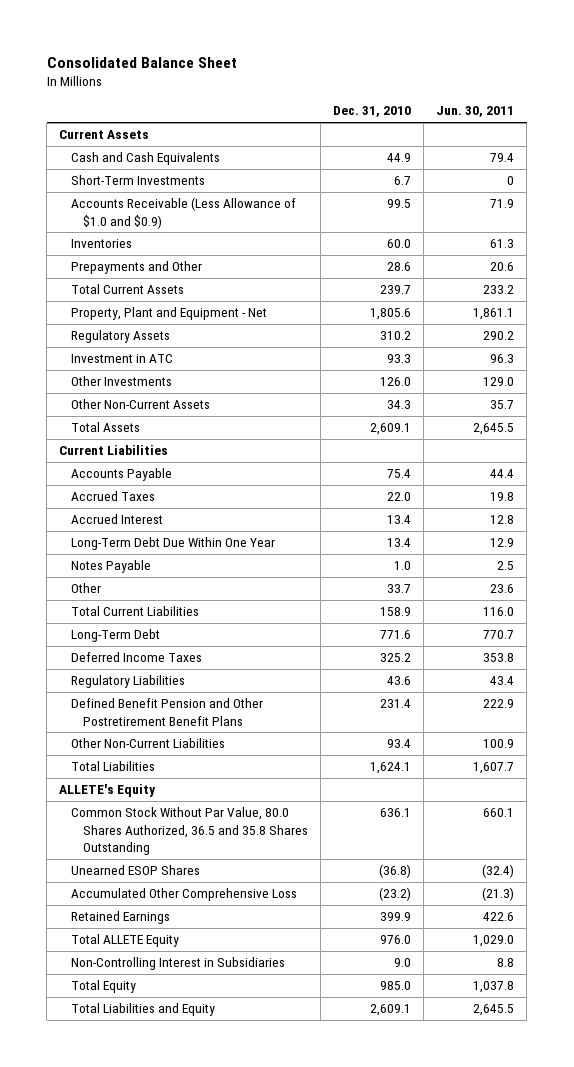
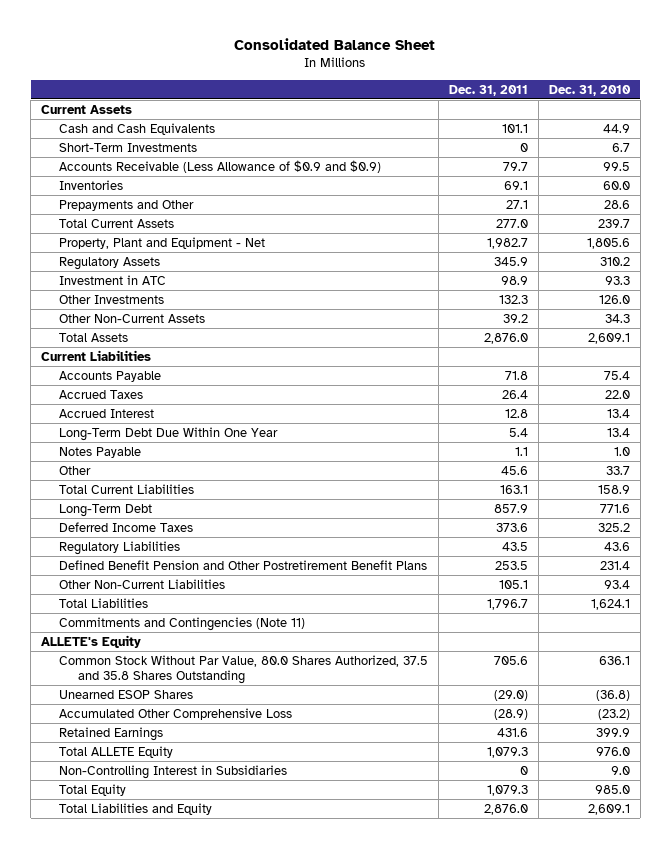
[436,106,515,118] Jun. 30, 2011 -> none
none -> [448,84,528,96] Dec. 31, 2011
[70,197,296,229] Accounts Receivable (Less Allowance of $1.0 and $0.9) -> [59,159,382,173] Accounts Receivable (Less Allowance of $0.9 and $0.9)
none -> [59,616,306,631] Commitments and Contingencies (Note 11)
[70,807,308,855] Common Stock Without Par Value, 80.0 Shares Authorized, 36.5 and 35.8 Shares Outstanding -> [59,654,429,685] Common Stock Without Par Value, 80.0 Shares Authorized, 37.5 and 35.8 Shares Outstanding

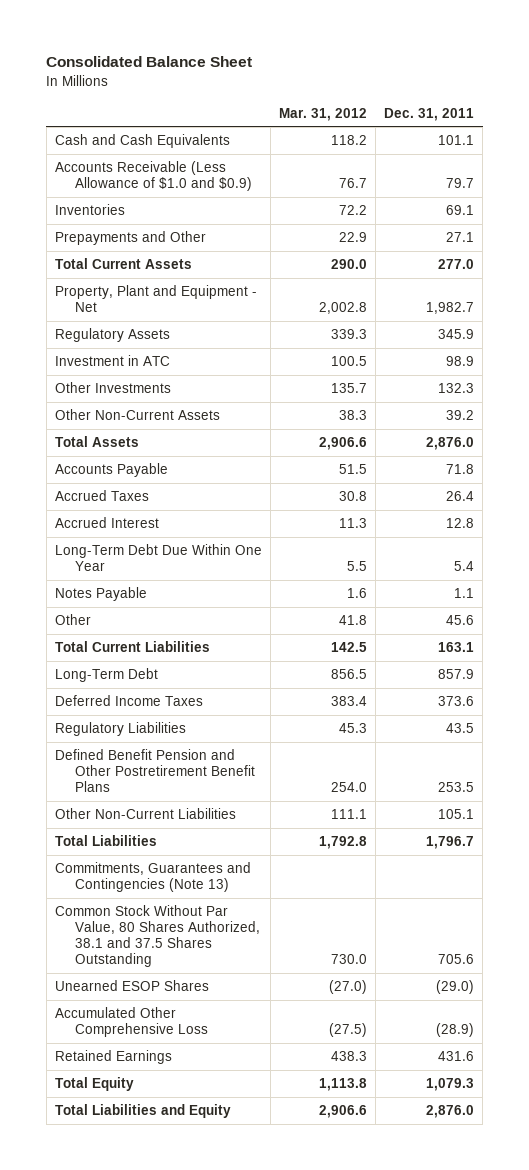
[548,84,631,96] Dec. 31, 2010 -> none
none -> [278,107,367,121] Mar. 31, 2012
[40,104,132,114] Current Assets -> none
[59,142,198,152] Short-Term Investments -> none
[59,159,382,173] Accounts Receivable (Less Allowance of $0.9 and $0.9) -> [54,161,253,192] Accounts Receivable (Less Allowance of $1.0 and $0.9)
[40,349,151,361] Current Liabilities -> none
[40,634,141,648] ALLETE's Equity -> none
[59,616,306,631] Commitments and Contingencies (Note 11) -> [54,862,251,893] Commitments, Guarantees and Contingencies (Note 13)
[59,654,429,685] Common Stock Without Par Value, 80.0 Shares Authorized, 37.5 and 35.8 Shares Outstanding -> [54,905,261,968] Common Stock Without Par Value, 80 Shares Authorized, 38.1 and 37.5 Shares Outstanding
[59,745,174,758] Total ALLETE Equity -> none
[59,764,288,779] Non-Controlling Interest in Subsidiaries -> none

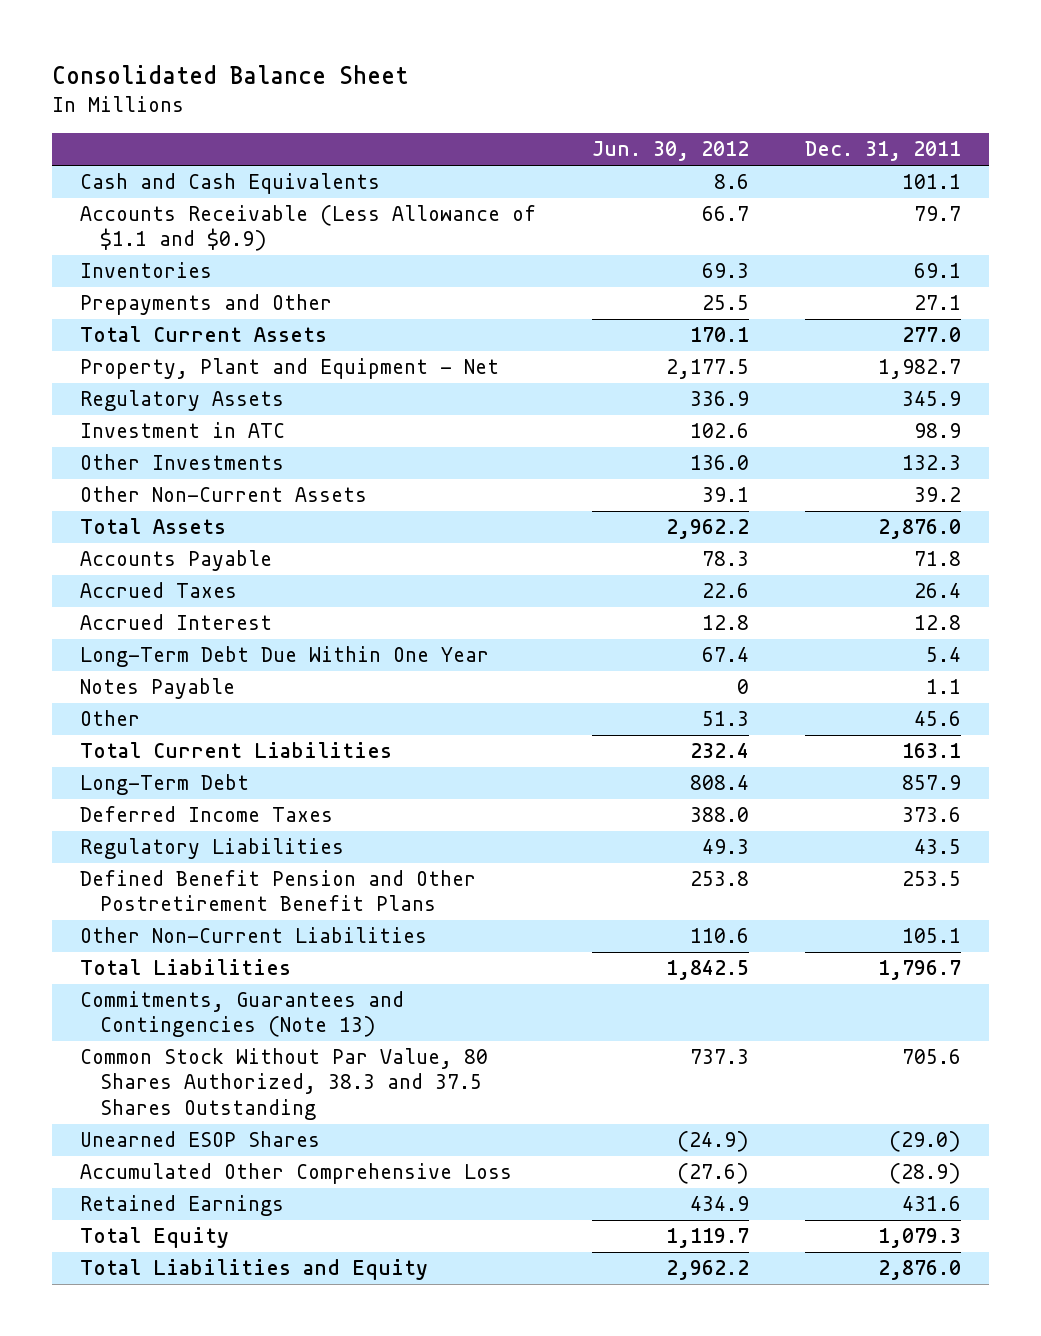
[278,107,367,121] Mar. 31, 2012 -> none
none -> [592,141,750,162] Jun. 30, 2012
[54,161,253,192] Accounts Receivable (Less Allowance of $1.0 and $0.9) -> [80,205,537,252] Accounts Receivable (Less Allowance of $1.1 and $0.9)
[54,905,261,968] Common Stock Without Par Value, 80 Shares Authorized, 38.1 and 37.5 Shares Outstanding -> [80,1048,489,1120] Common Stock Without Par Value, 80 Shares Authorized, 38.3 and 37.5 Shares Outstanding

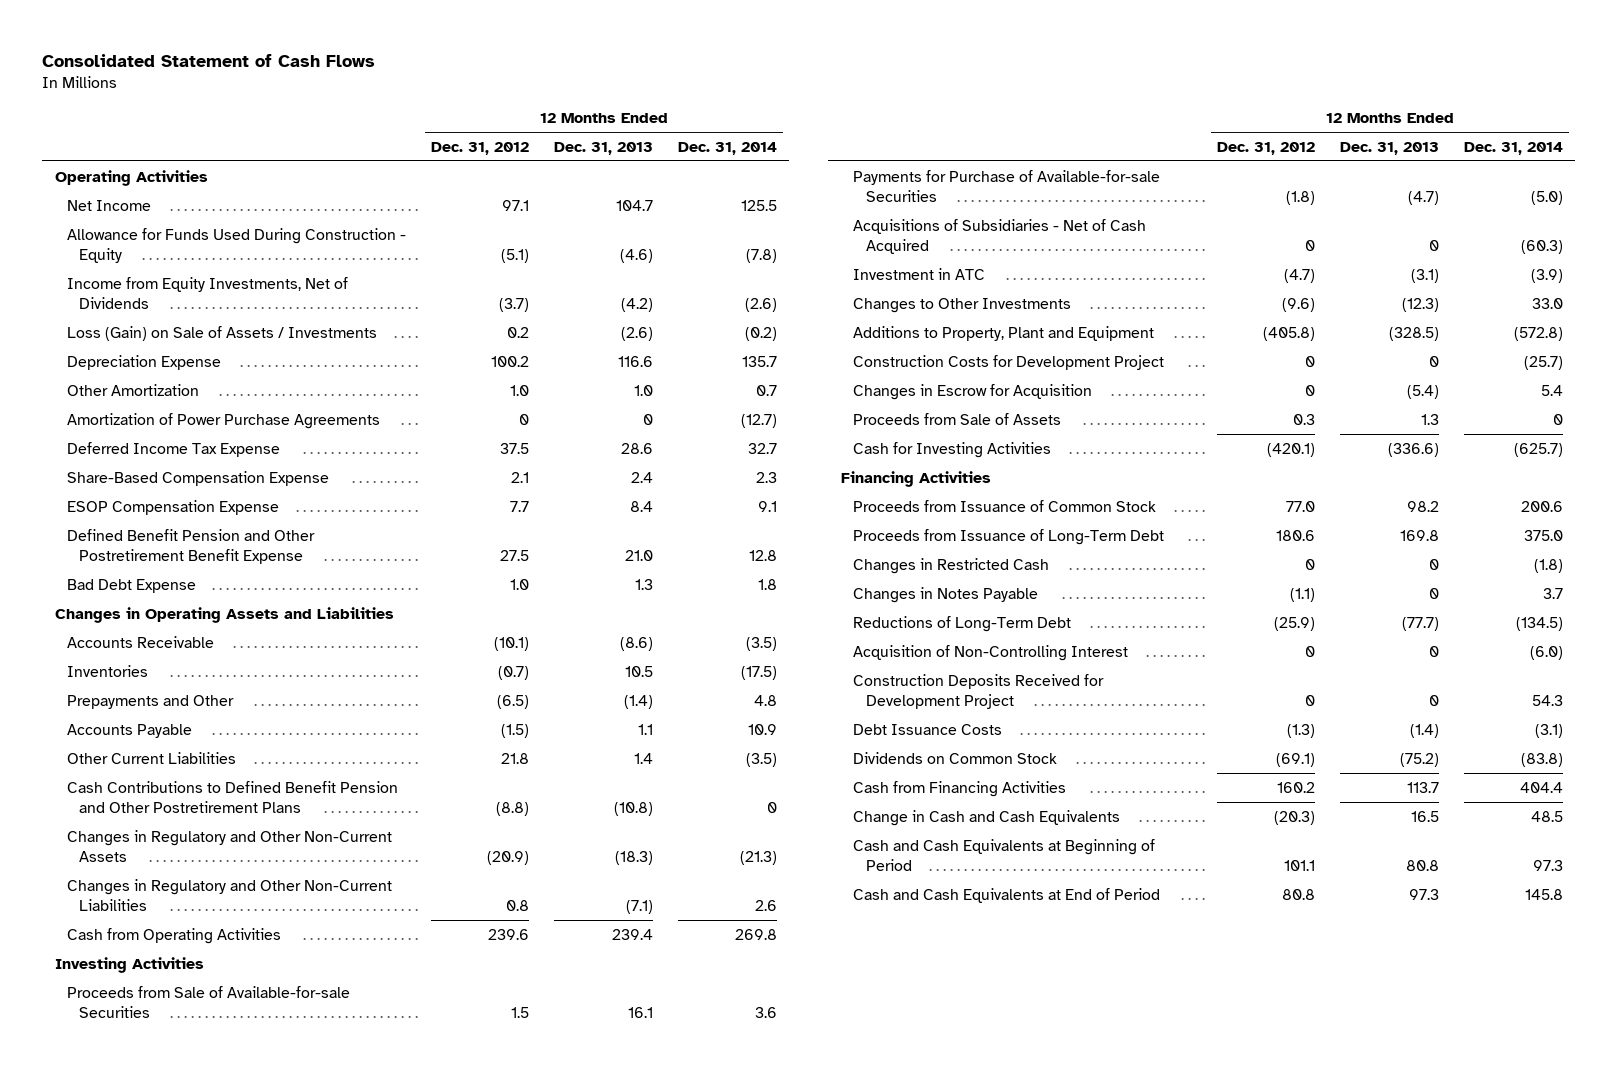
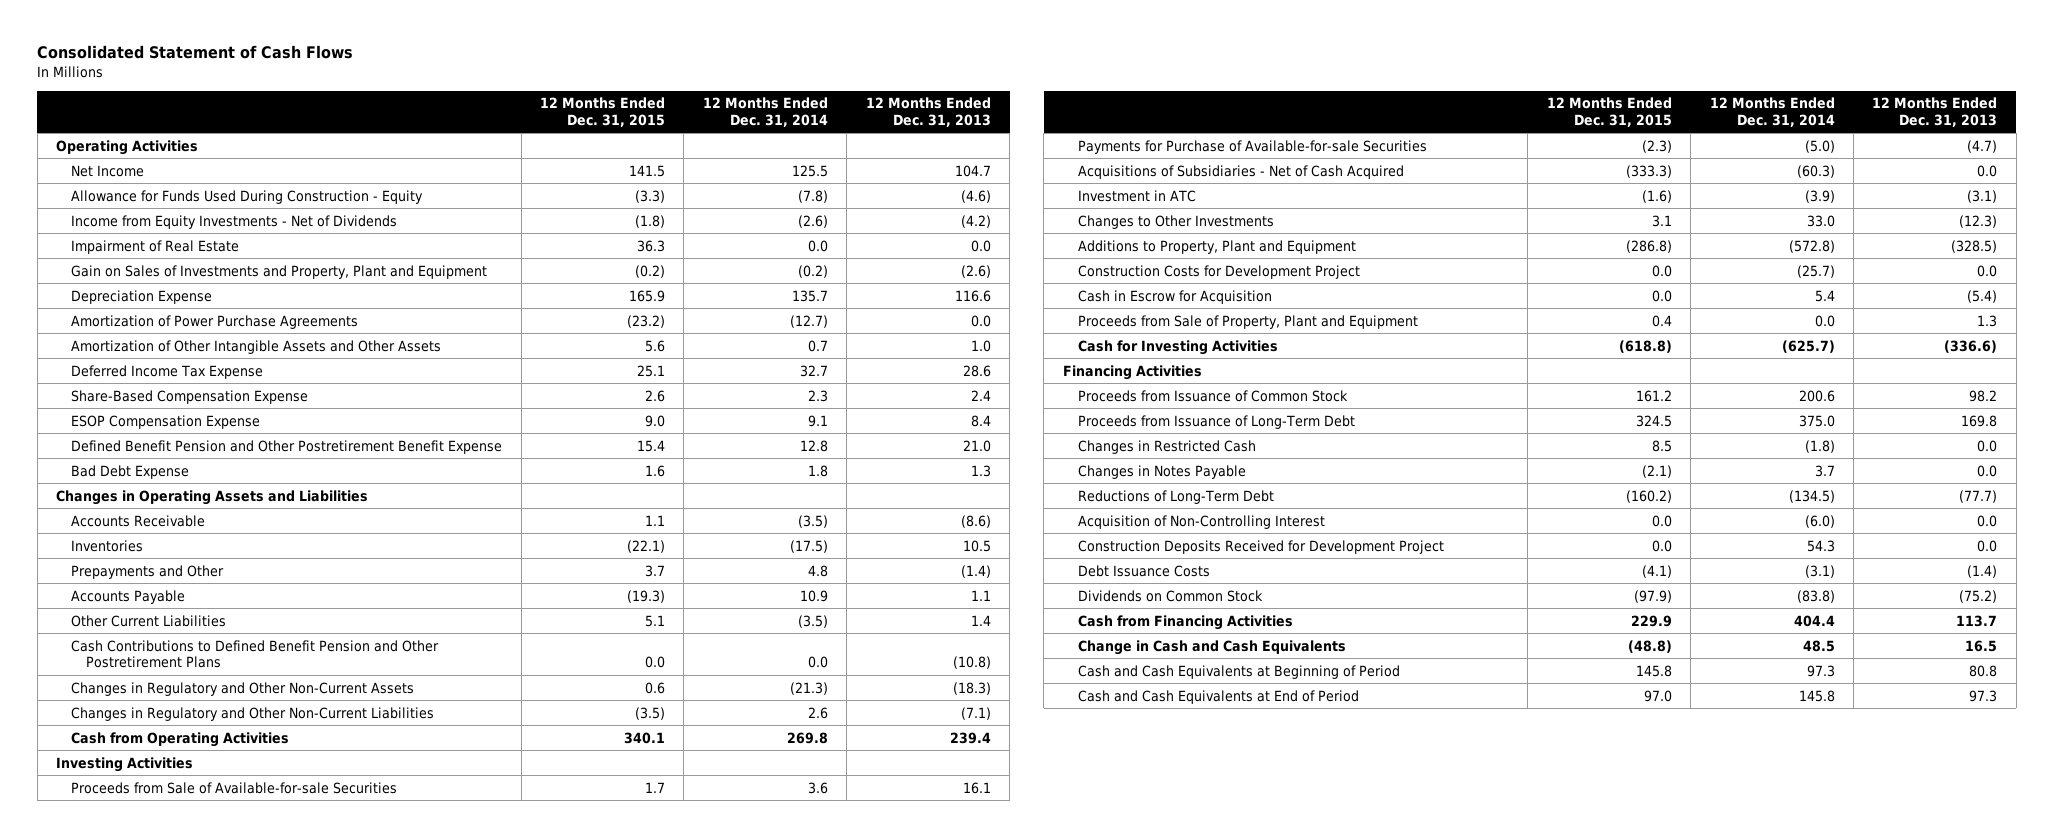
[430,142,529,156] Dec. 31, 2012 -> none
none -> [539,97,665,127] 12 Months Ended Dec. 31, 2015
[66,276,348,309] Income from Equity Investments, Net of Dividends -> [71,214,398,229] Income from Equity Investments - Net of Dividends
none -> [71,239,240,254] Impairment of Real Estate
[66,325,377,341] Loss (Gain) on Sale of Assets / Investments -> [71,264,488,279] Gain on Sales of Investments and Property, Plant and Equipment
[66,383,199,396] Other Amortization -> none
[642,413,653,425] 0 -> [970,314,991,327] 0.0
none -> [71,339,442,354] Amortization of Other Intangible Assets and Other Assets
[766,801,777,813] 0 -> [807,655,828,668] 0.0
[1429,239,1440,251] 0 -> [1977,164,1998,177] 0.0
[853,412,1062,425] Proceeds from Sale of Assets -> none
[1429,355,1440,367] 0 -> [1977,264,1998,277] 0.0
[853,383,1093,400] Changes in Escrow for Acquisition -> [1077,289,1272,304] Cash in Escrow for Acquisition
none -> [1077,314,1418,329] Proceeds from Sale of Property, Plant and Equipment
[1429,558,1440,570] 0 -> [1977,439,1998,452] 0.0
[1429,587,1440,599] 0 -> [1977,464,1998,477] 0.0
[1429,645,1440,657] 0 -> [1977,514,1998,527] 0.0
[1429,694,1440,706] 0 -> [1977,539,1998,552] 0.0

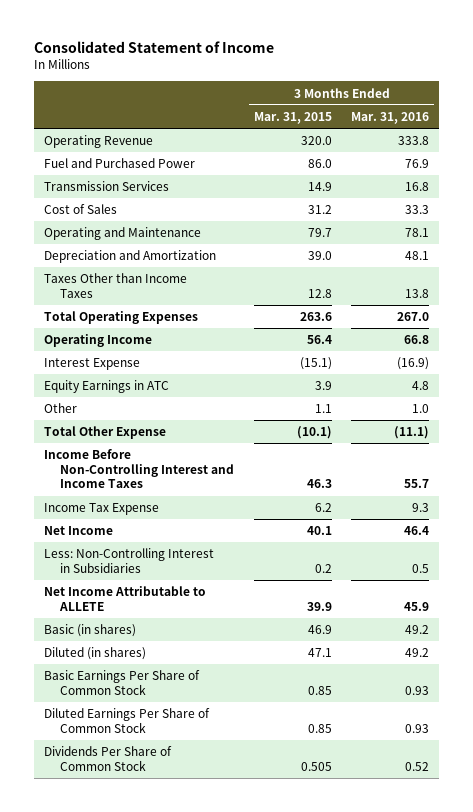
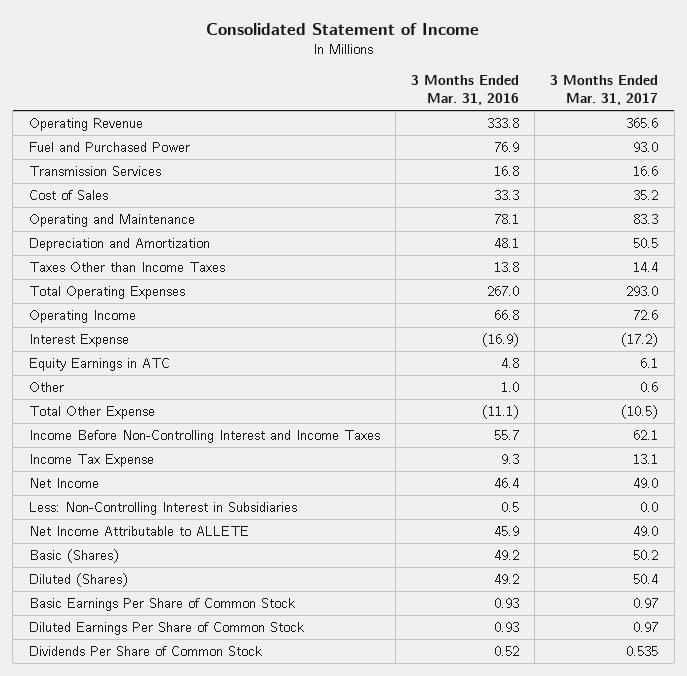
[253,111,332,124] Mar. 31, 2015 -> none
none -> [550,75,659,106] 3 Months Ended Mar. 31, 2017
[43,624,136,638] Basic (in shares) -> [28,548,119,563] Basic (Shares)
[43,647,146,661] Diluted (in shares) -> [28,572,128,587] Diluted (Shares)

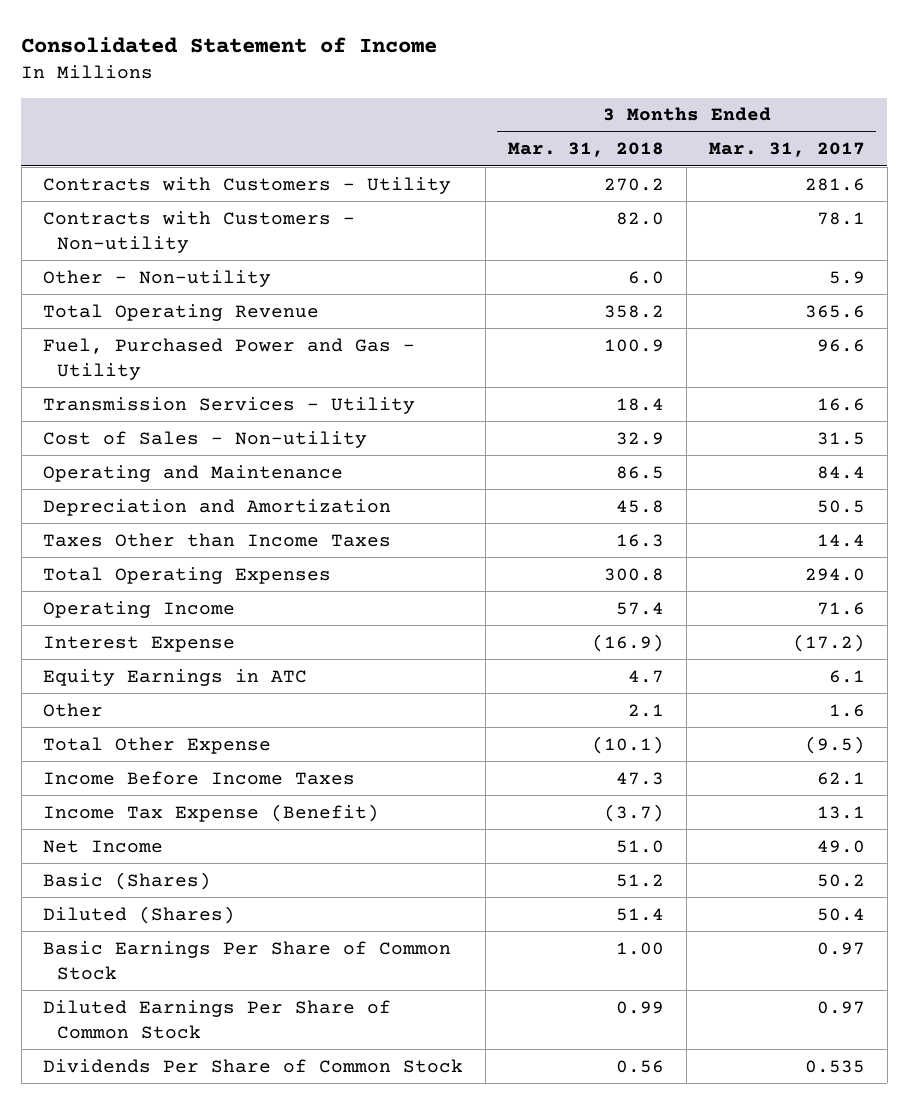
[410,75,519,106] 3 Months Ended Mar. 31, 2016 -> none
none -> [508,142,665,158] Mar. 31, 2018
none -> [43,176,452,194] Contracts with Customers - Utility
none -> [43,210,356,253] Contracts with Customers - Non-utility
none -> [43,269,272,287] Other - Non-utility
[28,117,143,131] Operating Revenue -> [43,303,320,321] Total Operating Revenue
[28,141,190,152] Fuel and Purchased Power -> [43,337,416,380] Fuel, Purchased Power and Gas - Utility
[633,141,659,152] 93.0 -> [816,338,865,352] 96.6
[28,165,161,176] Transmission Services -> [43,396,416,414] Transmission Services - Utility
[28,189,108,200] Cost of Sales -> [43,430,368,448] Cost of Sales - Non-utility
[633,189,659,200] 35.2 -> [816,431,865,445] 31.5
[633,213,659,224] 83.3 -> [816,465,865,479] 84.4
[626,285,659,296] 293.0 -> [804,567,865,581] 294.0
[633,309,659,320] 72.6 -> [816,601,865,615] 71.6
[640,381,659,392] 0.6 -> [828,703,865,717] 1.6
[621,404,659,419] (10.5) -> [804,735,865,754] (9.5)
[28,429,380,443] Income Before Non-Controlling Interest and Income Taxes -> [43,770,356,785] Income Before Income Taxes
[28,453,154,467] Income Tax Expense -> [43,803,380,822] Income Tax Expense (Benefit)
[28,501,297,515] Less: Non-Controlling Interest in Subsidiaries -> none
[28,525,249,536] Net Income Attributable to ALLETE -> none

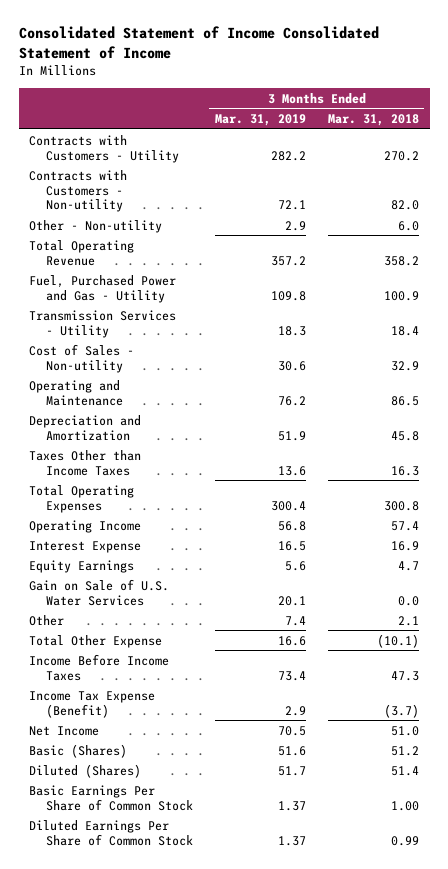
[21,36,438,53] Consolidated Statement of Income -> [18,26,379,60] Consolidated Statement of Income Consolidated Statement of Income
[708,142,865,158] Mar. 31, 2017 -> none
none -> [214,114,306,127] Mar. 31, 2019
[592,633,665,652] (16.9) -> [390,540,419,551] 16.9
[43,668,308,686] Equity Earnings in ATC -> [29,559,135,573] Equity Earnings
none -> [29,578,170,606] Gain on Sale of U.S. Water Services
[43,1058,464,1073] Dividends Per Share of Common Stock -> none

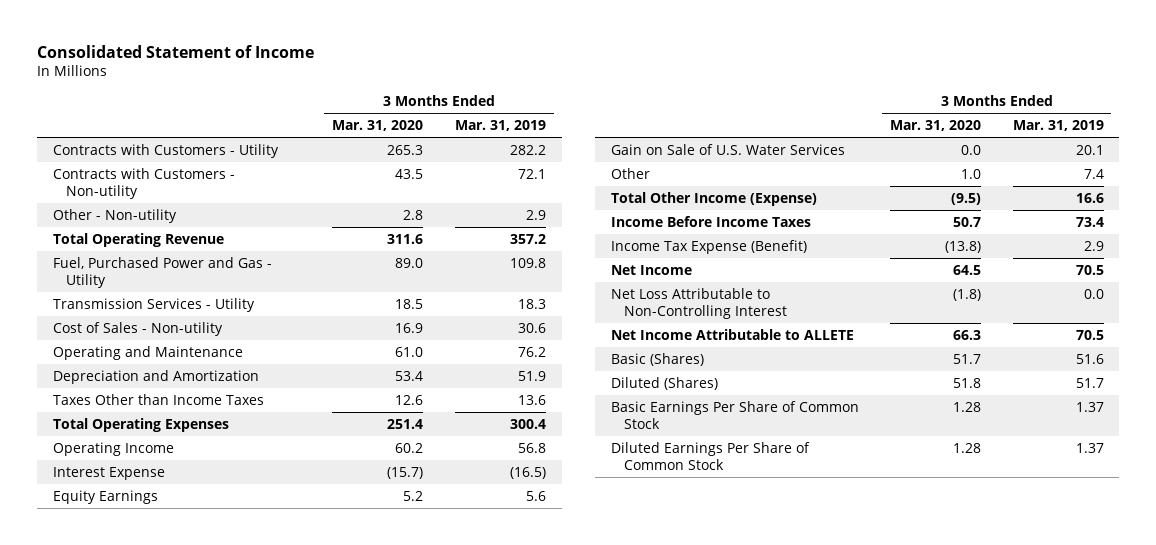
[18,26,379,60] Consolidated Statement of Income Consolidated Statement of Income -> [37,44,315,58] Consolidated Statement of Income
[327,114,419,127] Mar. 31, 2018 -> none
none -> [332,119,424,131] Mar. 31, 2020
[277,540,306,551] 16.5 -> [509,466,546,479] (16.5)
[29,634,163,648] Total Other Expense -> [610,191,817,206] Total Other Income (Expense)
none -> [610,287,787,319] Net Loss Attributable to Non-Controlling Interest
none -> [610,328,854,340] Net Income Attributable to ALLETE

